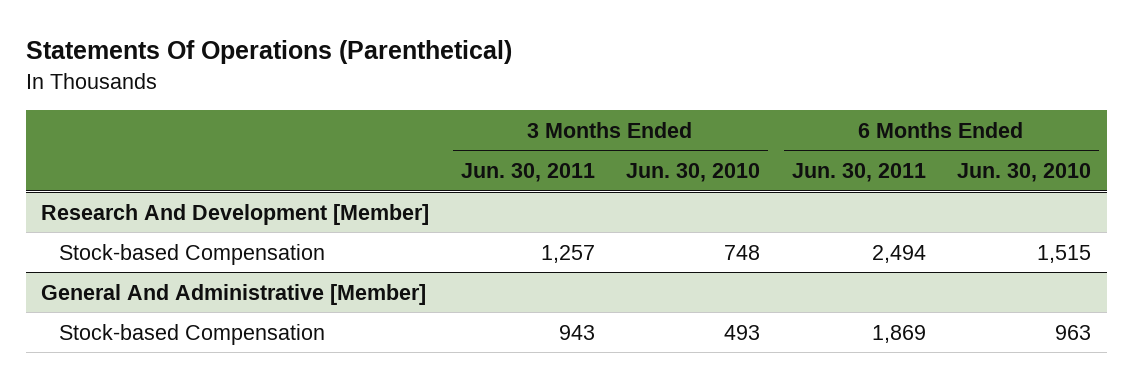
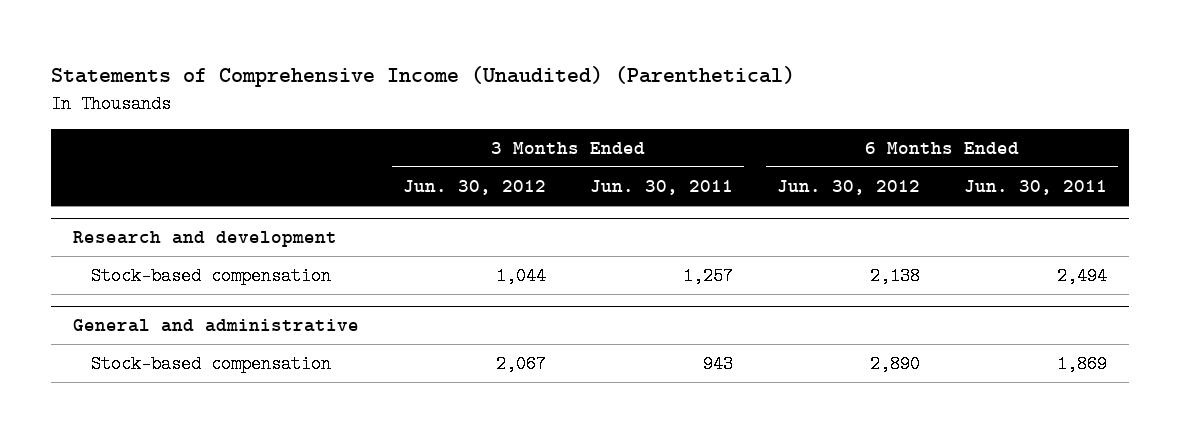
[25,40,512,65] Statements Of Operations (Parenthetical) -> [51,66,796,88] Statements of Comprehensive Income (Unaudited) (Parenthetical)
[626,162,761,182] Jun. 30, 2010 -> none
[956,162,1091,182] Jun. 30, 2010 -> none
none -> [403,180,547,196] Jun. 30, 2012
none -> [777,180,921,196] Jun. 30, 2012
[41,203,430,225] Research And Development [Member] -> [73,231,338,248] Research and development
[59,243,326,265] Stock-based Compensation -> [90,267,331,286] Stock-based compensation
[41,283,427,305] General And Administrative [Member] -> [73,319,360,333] General and administrative
[59,323,326,345] Stock-based Compensation -> [90,355,331,374] Stock-based compensation

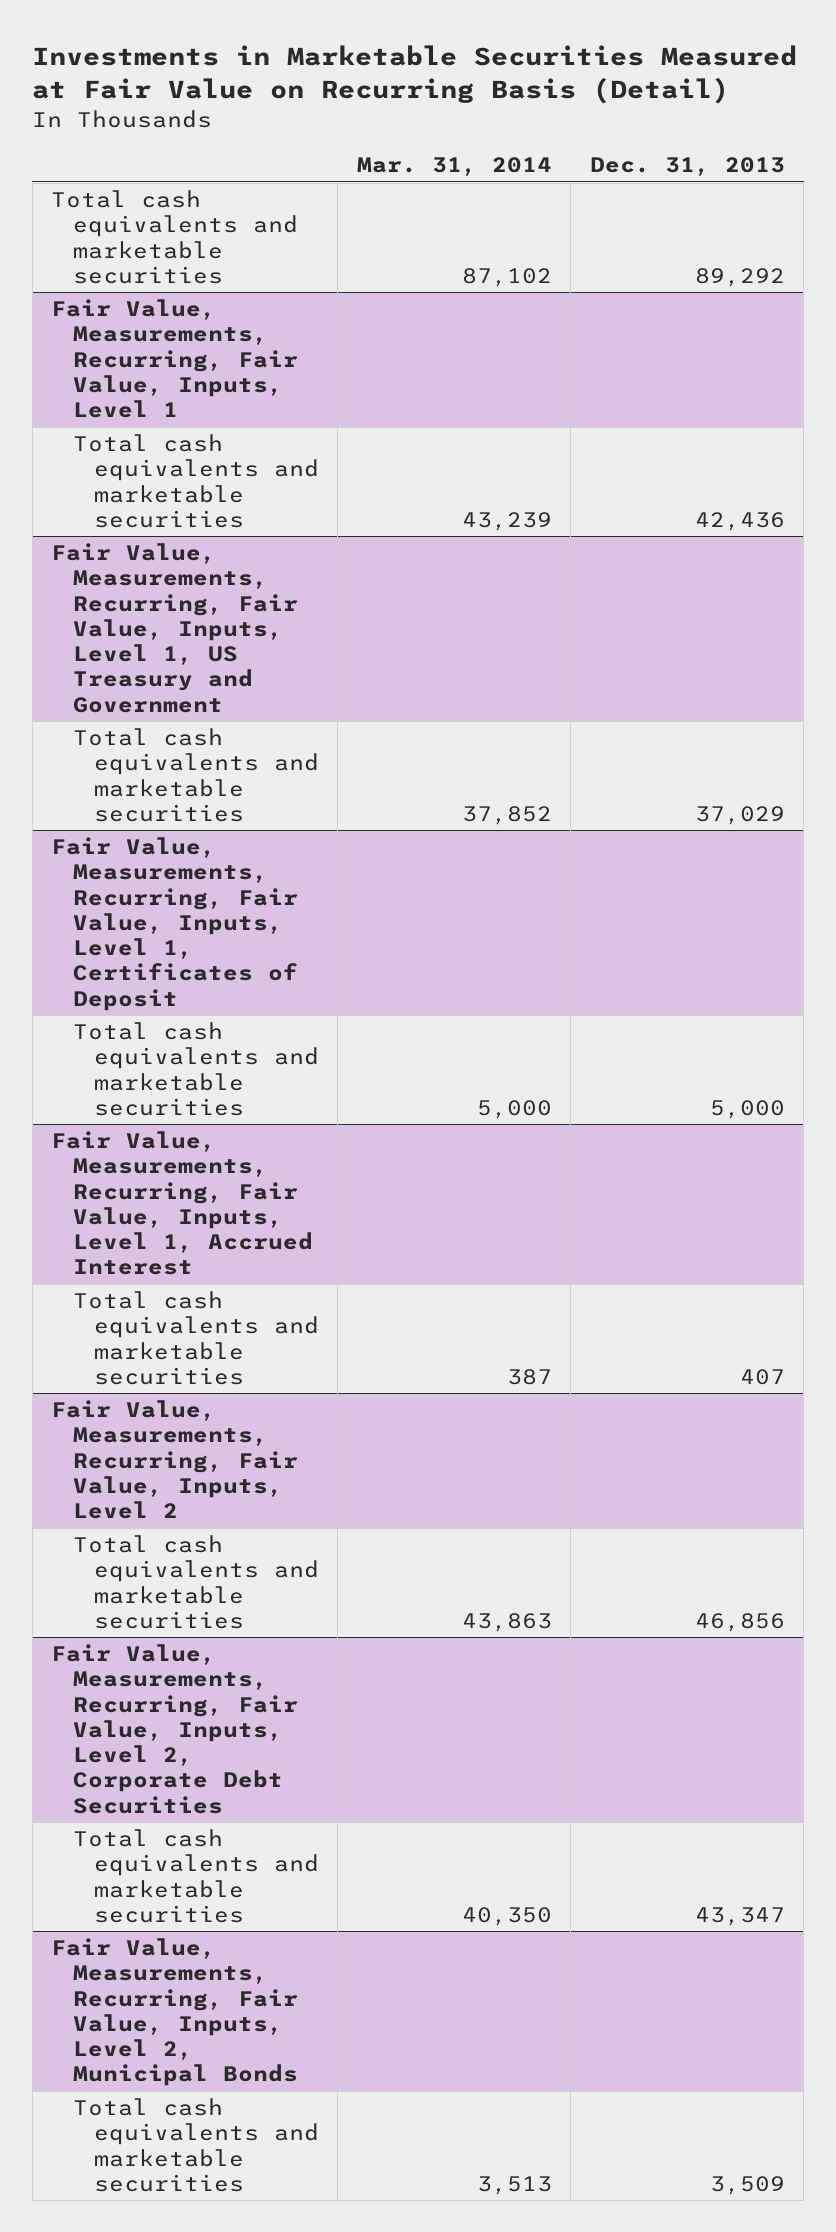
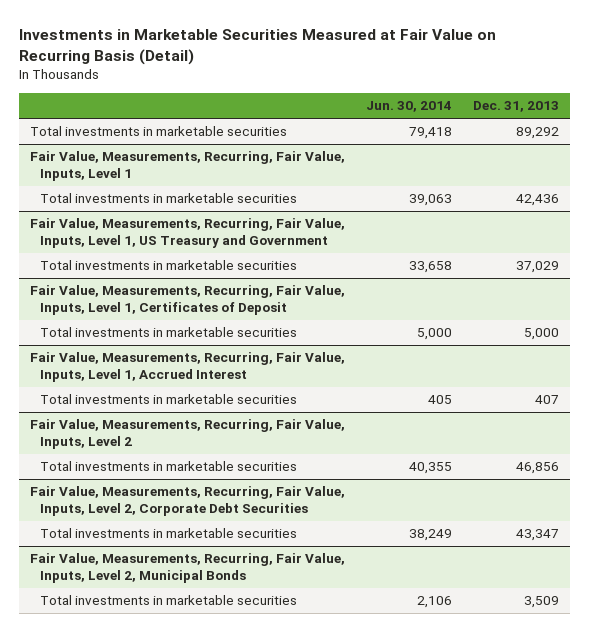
[356,157,552,177] Mar. 31, 2014 -> none
none -> [366,101,453,113] Jun. 30, 2014
[51,190,298,284] Total cash equivalents and marketable securities -> [29,126,287,137] Total investments in marketable securities
[72,434,319,528] Total cash equivalents and marketable securities -> [40,193,298,204] Total investments in marketable securities
[72,728,319,822] Total cash equivalents and marketable securities -> [40,260,298,271] Total investments in marketable securities
[72,1022,319,1116] Total cash equivalents and marketable securities -> [40,327,298,338] Total investments in marketable securities
[72,1291,319,1385] Total cash equivalents and marketable securities -> [40,394,298,405] Total investments in marketable securities
[72,1535,319,1629] Total cash equivalents and marketable securities -> [40,461,298,472] Total investments in marketable securities
[72,1829,319,1923] Total cash equivalents and marketable securities -> [40,528,298,539] Total investments in marketable securities
[72,2098,319,2192] Total cash equivalents and marketable securities -> [40,595,298,606] Total investments in marketable securities

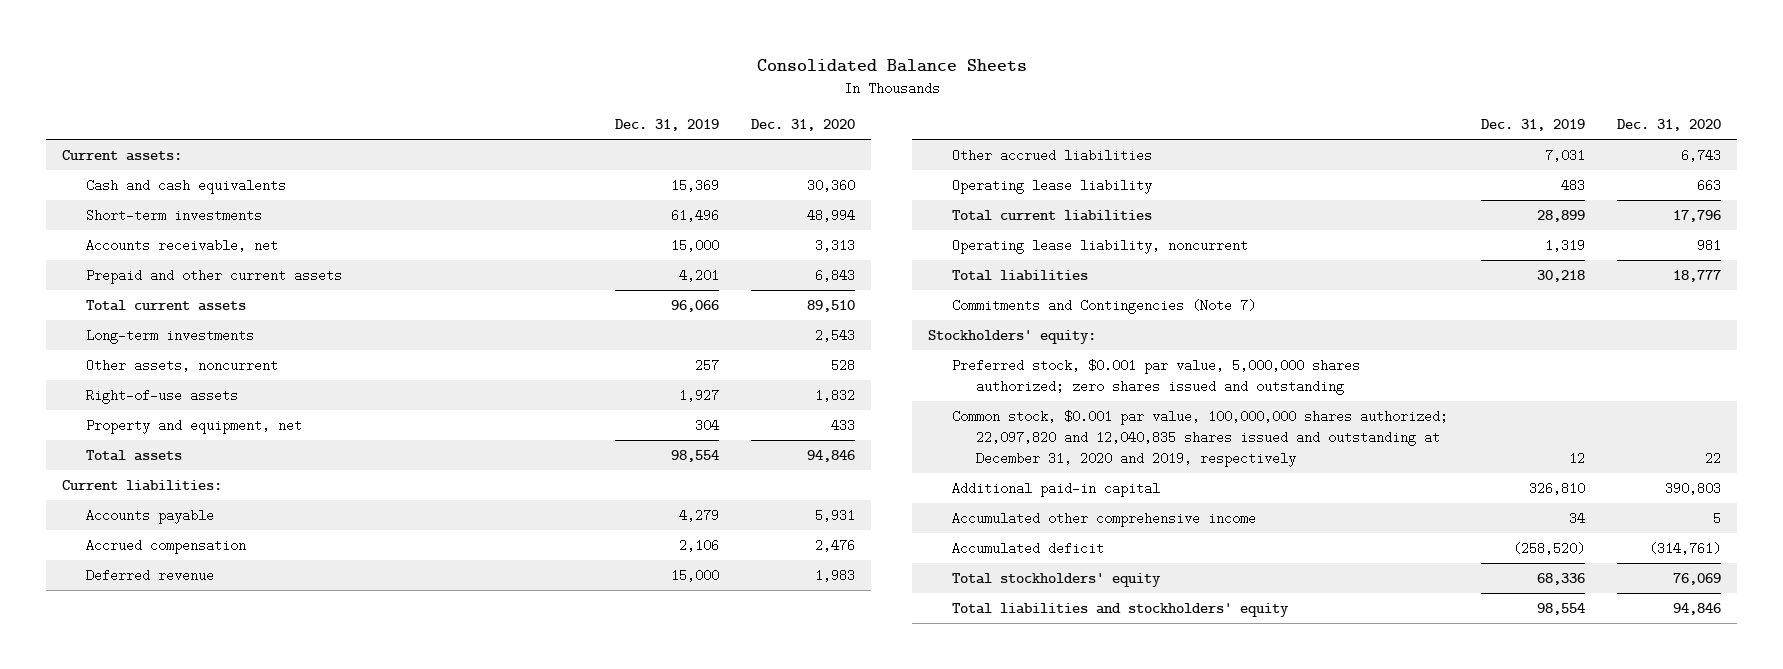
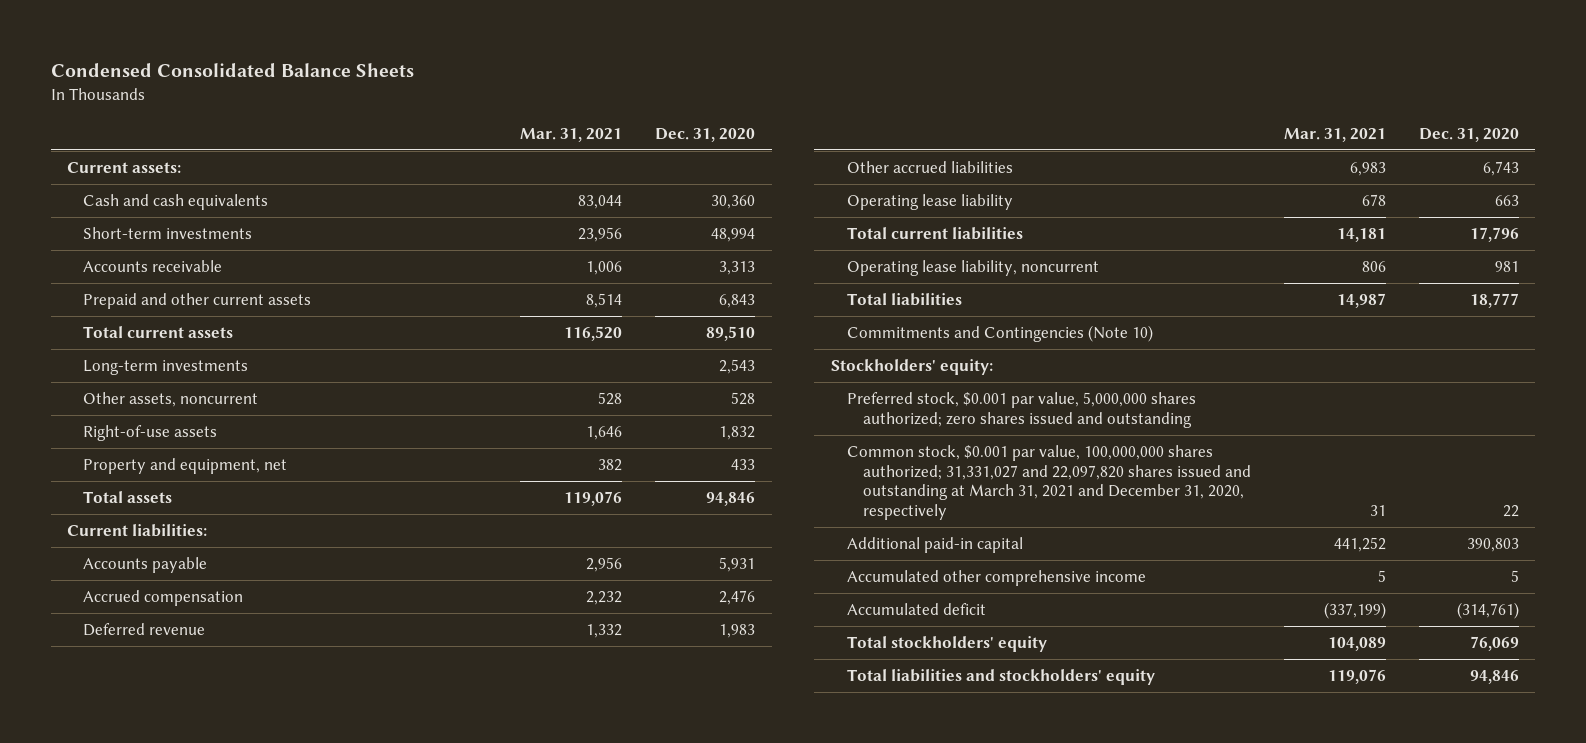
[756,59,1027,73] Consolidated Balance Sheets -> [50,62,414,77] Condensed Consolidated Balance Sheets
[614,119,719,132] Dec. 31, 2019 -> none
none -> [520,127,623,142] Mar. 31, 2021
[86,238,279,252] Accounts receivable, net -> [83,260,223,273] Accounts receivable
[952,298,1257,314] Commitments and Contingencies (Note 7) -> [846,325,1153,343] Commitments and Contingencies (Note 10)
[952,409,1449,467] Common stock, $0.001 par value, 100,000,000 shares authorized; 22,097,820 and 12,040,835 shares issued and outstanding at December 31, 2020 and 2019, respectively -> [846,445,1251,521] Common stock, $0.001 par value, 100,000,000 shares authorized; 31,331,027 and 22,097,820 shares issued and outstanding at March 31, 2021 and December 31, 2020, respectively

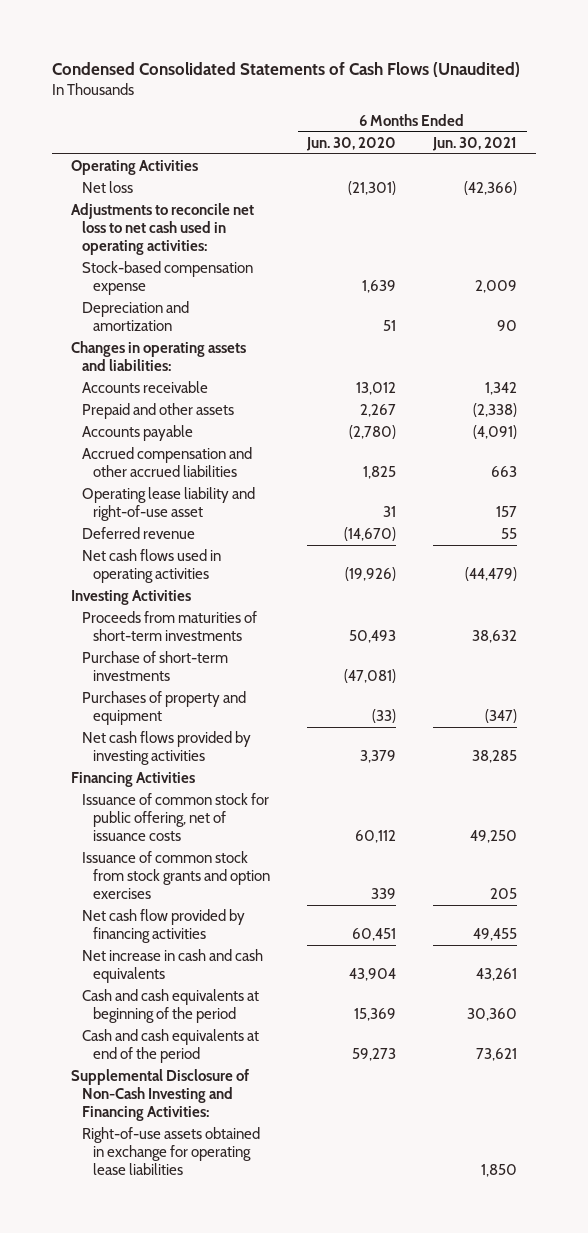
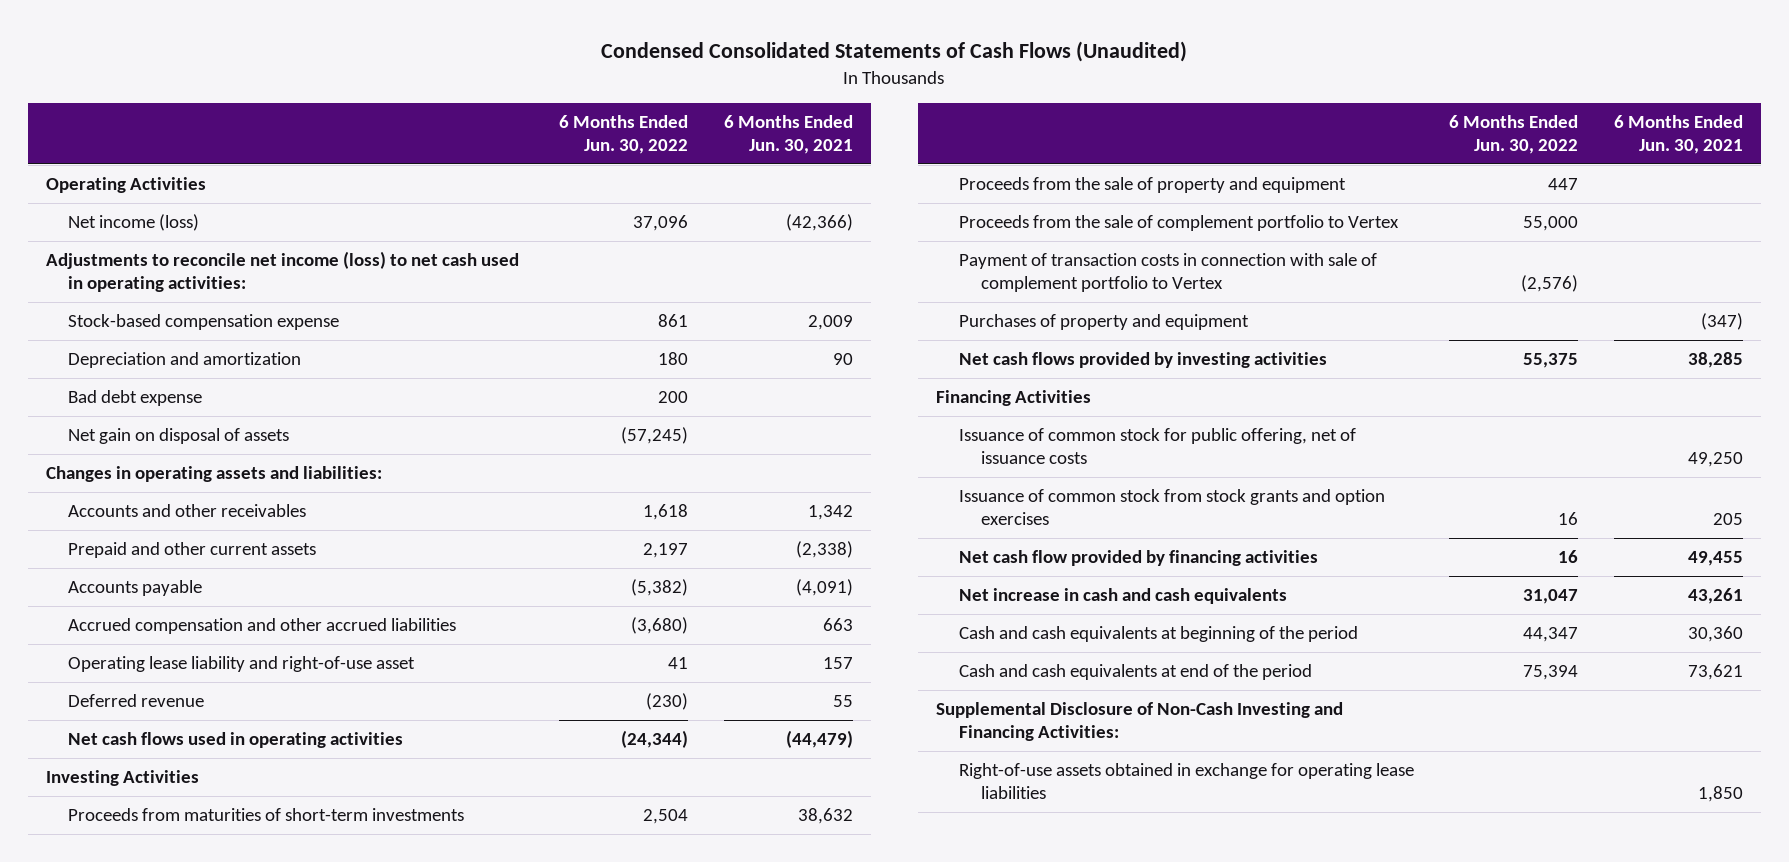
[305,137,396,152] Jun. 30, 2020 -> none
none -> [558,114,688,155] 6 Months Ended Jun. 30, 2022
[81,181,133,194] Net loss -> [68,214,200,232] Net income (loss)
[70,203,254,256] Adjustments to reconcile net loss to net cash used in operating activities: -> [45,251,519,293] Adjustments to reconcile net income (loss) to net cash used in operating activities:
none -> [68,390,203,407] Bad debt expense
none -> [68,428,290,445] Net gain on disposal of assets
[81,381,208,394] Accounts receivable -> [68,504,307,518] Accounts and other receivables
[81,403,234,420] Prepaid and other assets -> [68,542,317,559] Prepaid and other current assets
[81,651,228,682] Purchase of short-term investments -> none
none -> [958,177,1346,194] Proceeds from the sale of property and equipment
none -> [958,215,1399,232] Proceeds from the sale of complement portfolio to Vertex
none -> [958,253,1377,293] Payment of transaction costs in connection with sale of complement portfolio to Vertex

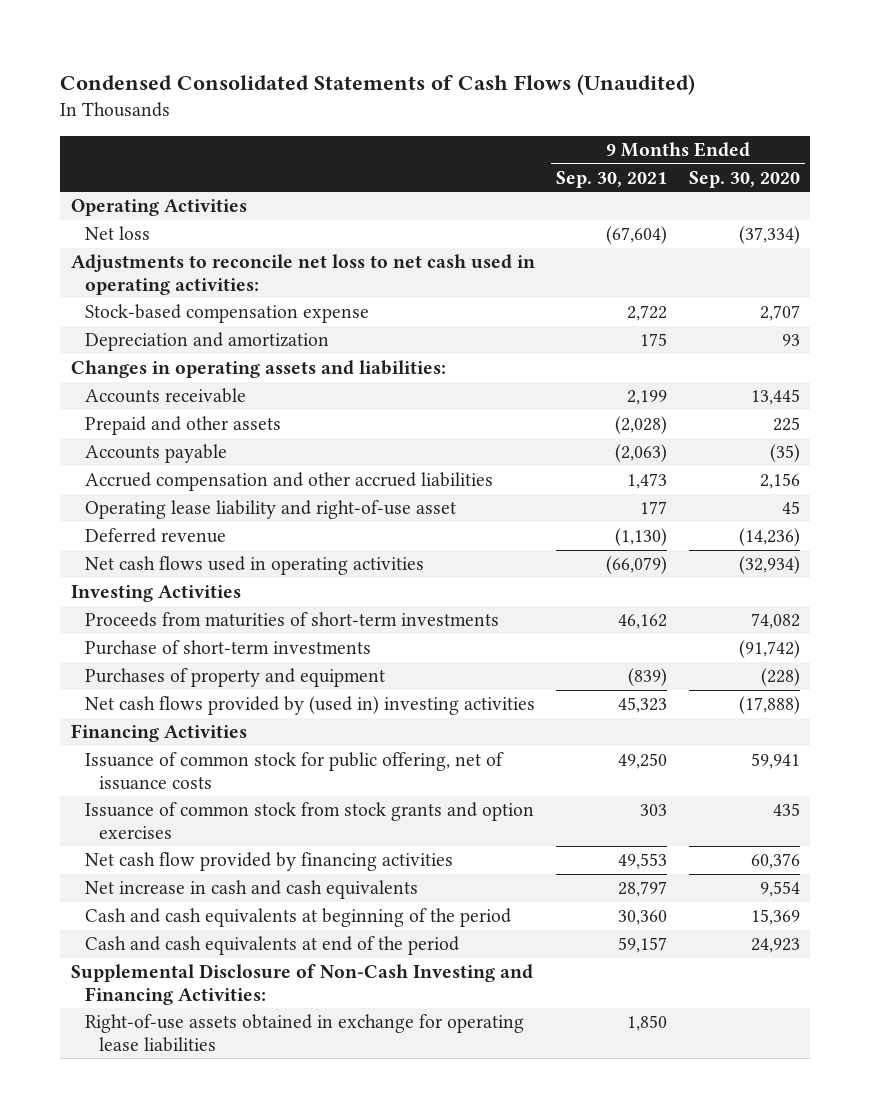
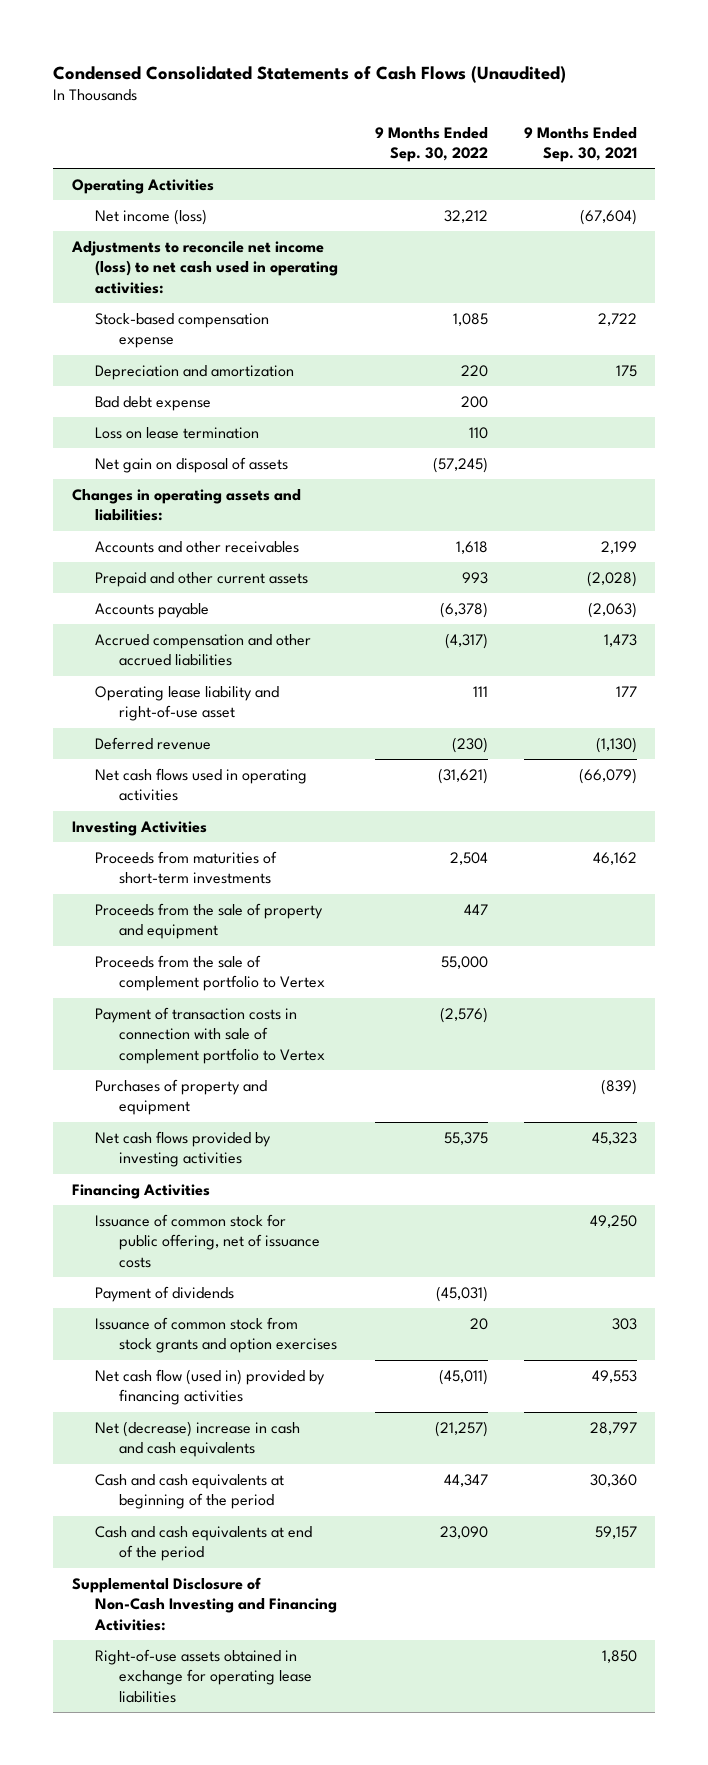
[688,170,800,188] Sep. 30, 2020 -> none
none -> [374,126,488,163] 9 Months Ended Sep. 30, 2022
[84,226,150,241] Net loss -> [95,208,208,225] Net income (loss)
[71,254,536,295] Adjustments to reconcile net loss to net cash used in operating activities: -> [70,240,339,295] Adjustments to reconcile net income (loss) to net cash used in operating activities:
none -> [95,395,212,411] Bad debt expense
none -> [95,426,260,439] Loss on lease termination
none -> [95,456,289,473] Net gain on disposal of assets
[84,388,246,404] Accounts receivable -> [95,540,300,553] Accounts and other receivables
[84,416,281,436] Prepaid and other assets -> [95,571,309,587] Prepaid and other current assets
[84,640,371,656] Purchase of short-term investments -> none
none -> [95,902,324,940] Proceeds from the sale of property and equipment
none -> [95,954,326,992] Proceeds from the sale of complement portfolio to Vertex
none -> [95,1006,326,1065] Payment of transaction costs in connection with sale of complement portfolio to Vertex
[84,696,535,716] Net cash flows provided by (used in) investing activities -> [95,1130,272,1168] Net cash flows provided by investing activities
none -> [95,1285,235,1302] Payment of dividends
[84,852,453,872] Net cash flow provided by financing activities -> [95,1368,326,1406] Net cash flow (used in) provided by financing activities
[84,880,418,900] Net increase in cash and cash equivalents -> [95,1420,301,1458] Net (decrease) increase in cash and cash equivalents

